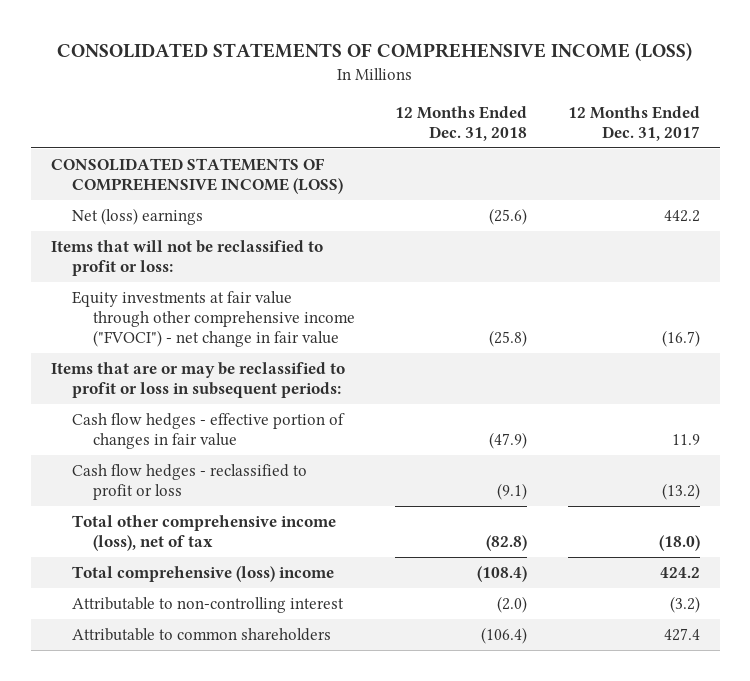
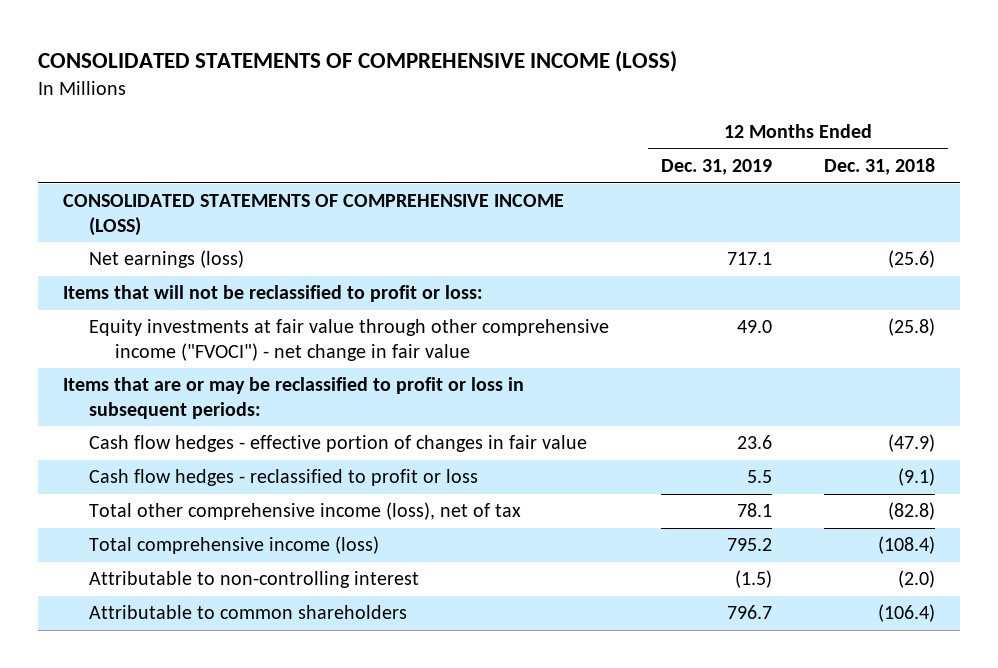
[567,105,700,141] 12 Months Ended Dec. 31, 2017 -> none
none -> [660,159,772,176] Dec. 31, 2019
[71,208,203,226] Net (loss) earnings -> [89,250,245,269] Net earnings (loss)
[71,566,334,583] Total comprehensive (loss) income -> [89,536,380,555] Total comprehensive income (loss)

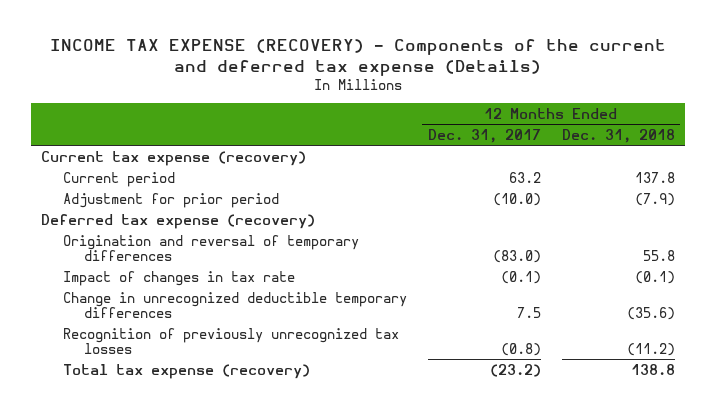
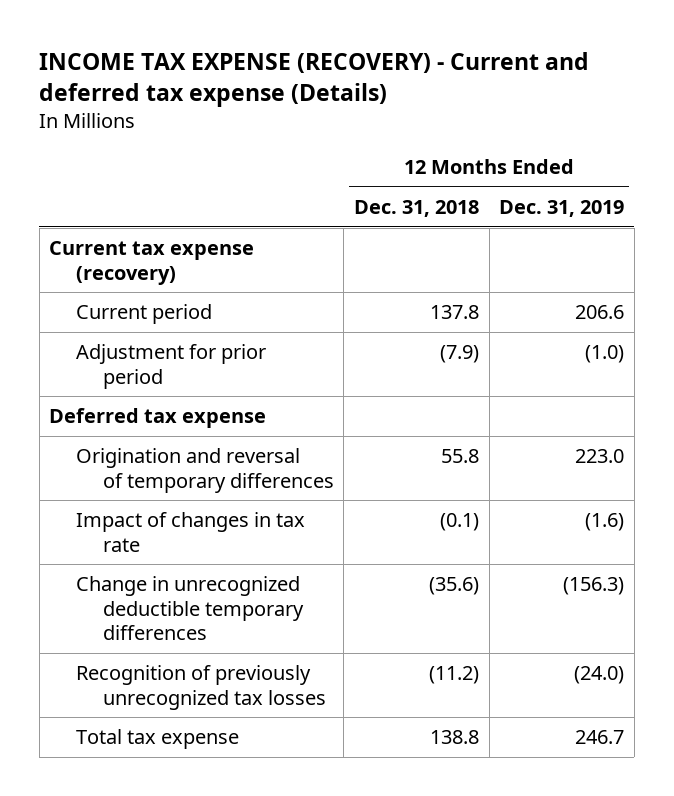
[50,39,667,77] INCOME TAX EXPENSE (RECOVERY) - Components of the current and deferred tax expense (Details) -> [39,52,590,107] INCOME TAX EXPENSE (RECOVERY) - Current and deferred tax expense (Details)
[427,128,541,143] Dec. 31, 2017 -> none
none -> [499,199,625,217] Dec. 31, 2019
[41,213,316,229] Deferred tax expense (recovery) -> [49,407,267,428] Deferred tax expense
[62,363,310,379] Total tax expense (recovery) -> [76,728,240,749] Total tax expense

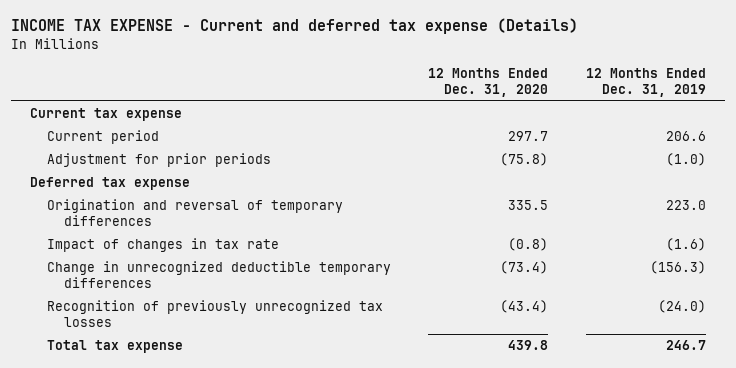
[39,52,590,107] INCOME TAX EXPENSE (RECOVERY) - Current and deferred tax expense (Details) -> [11,18,579,35] INCOME TAX EXPENSE - Current and deferred tax expense (Details)
[354,199,480,217] Dec. 31, 2018 -> none
none -> [428,68,549,98] 12 Months Ended Dec. 31, 2020
[49,240,255,285] Current tax expense (recovery) -> [29,108,182,122] Current tax expense
[76,343,267,389] Adjustment for prior period -> [46,153,271,168] Adjustment for prior periods

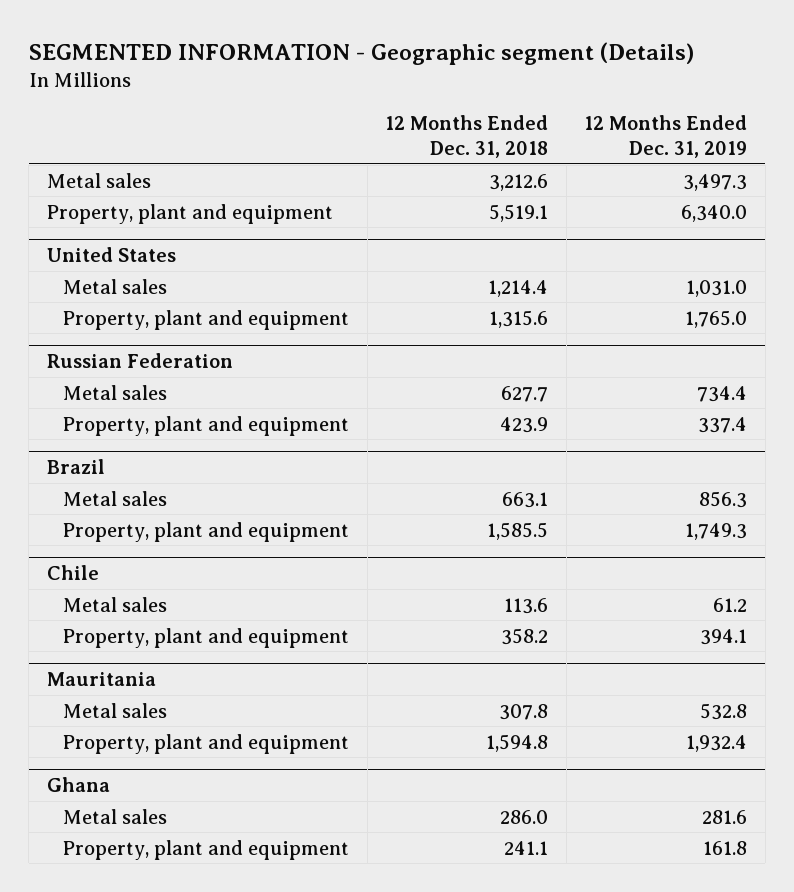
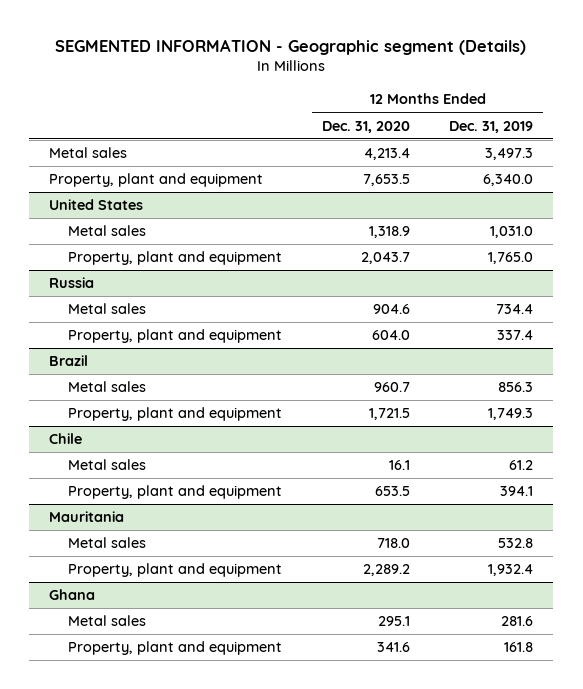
[385,114,549,159] 12 Months Ended Dec. 31, 2018 -> none
none -> [321,120,410,133] Dec. 31, 2020
[46,353,233,369] Russian Federation -> [49,277,95,289] Russia

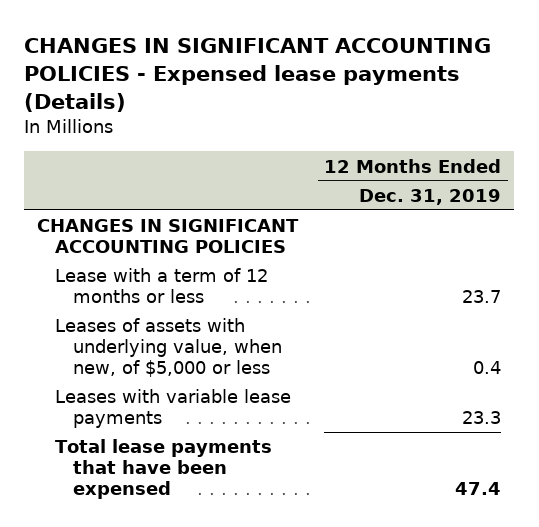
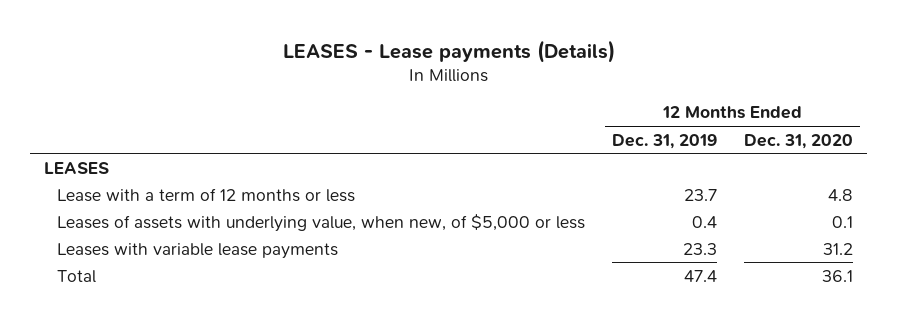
[24,37,492,112] CHANGES IN SIGNIFICANT ACCOUNTING POLICIES - Expensed lease payments (Details) -> [282,39,615,63] LEASES - Lease payments (Details)
none -> [744,133,854,149] Dec. 31, 2020
[37,219,300,254] CHANGES IN SIGNIFICANT ACCOUNTING POLICIES -> none
none -> [43,161,109,174] LEASES
[55,439,273,500] Total lease payments that have been expensed -> [56,269,96,283] Total

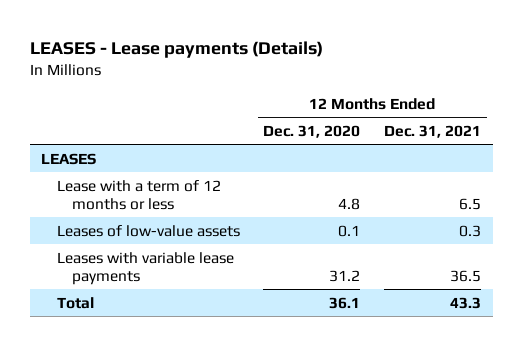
[612,133,718,149] Dec. 31, 2019 -> none
none -> [383,124,481,138] Dec. 31, 2021
[56,213,585,232] Leases of assets with underlying value, when new, of $5,000 or less -> [56,224,240,237] Leases of low-value assets

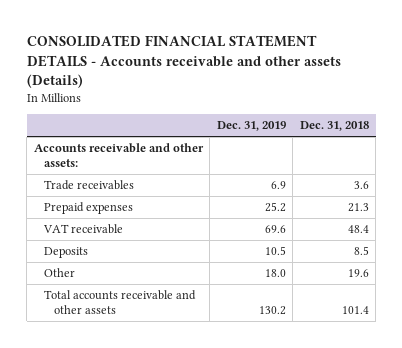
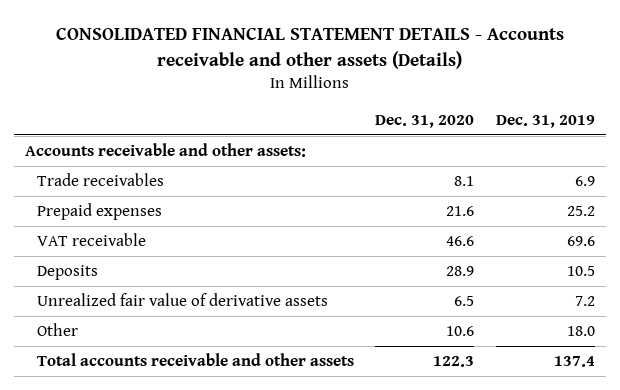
[299,121,369,132] Dec. 31, 2018 -> none
none -> [375,114,475,128] Dec. 31, 2020
none -> [36,293,328,307] Unrealized fair value of derivative assets
[258,305,286,315] 130.2 -> [554,356,596,368] 137.4

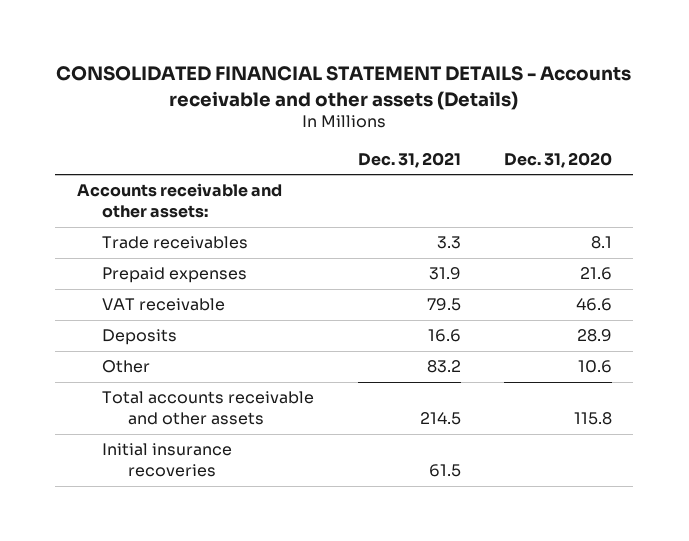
[496,114,596,128] Dec. 31, 2019 -> none
none -> [357,151,461,168] Dec. 31, 2021
[36,293,328,307] Unrealized fair value of derivative assets -> none
[433,356,475,368] 122.3 -> [573,412,612,426] 115.8
none -> [102,443,233,478] Initial insurance recoveries

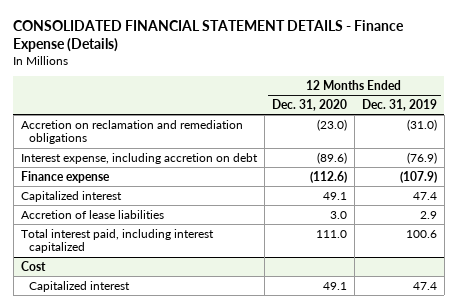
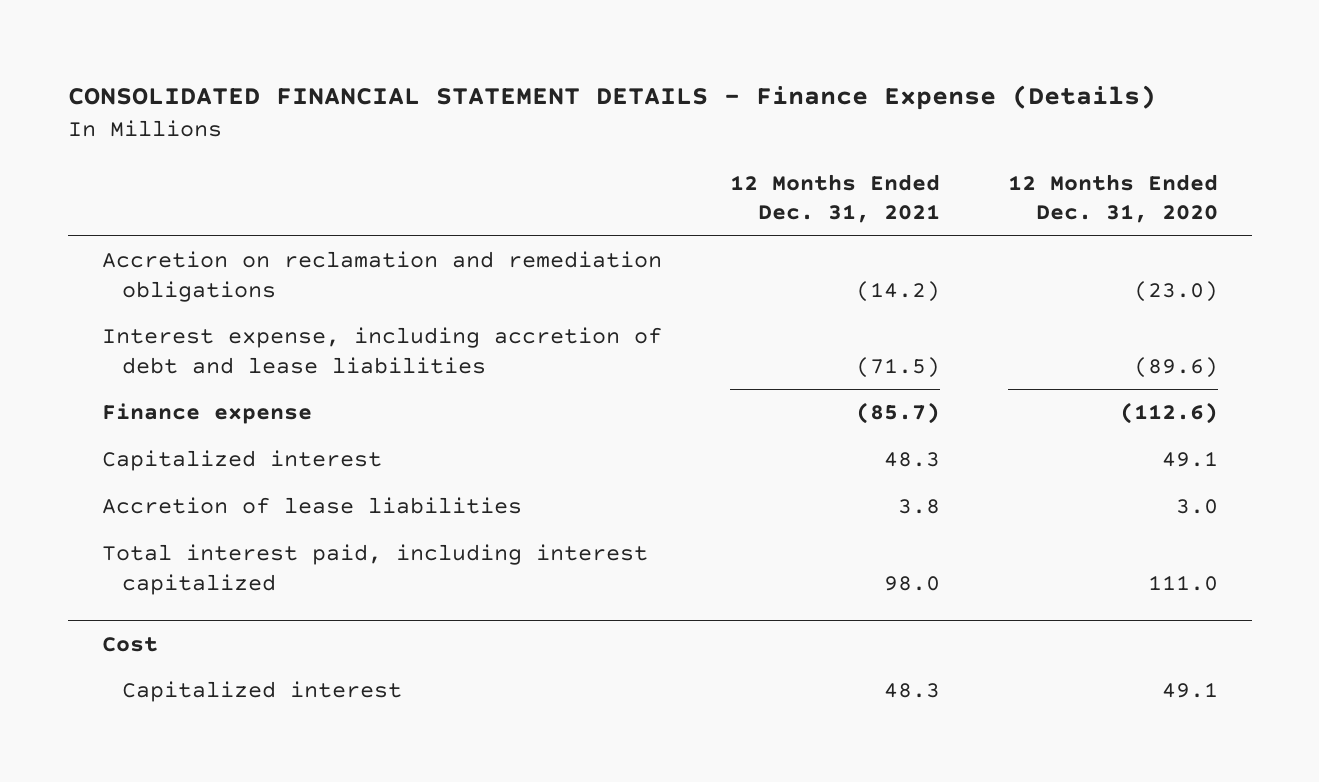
[361,98,437,111] Dec. 31, 2019 -> none
none -> [729,173,940,224] 12 Months Ended Dec. 31, 2021
[20,152,258,164] Interest expense, including accretion on debt -> [101,327,662,374] Interest expense, including accretion of debt and lease liabilities

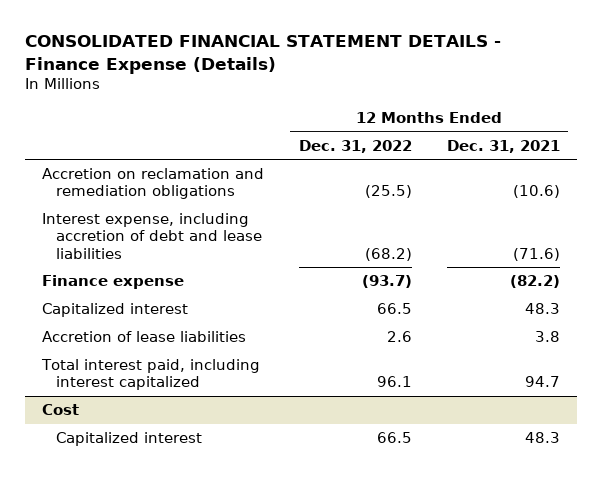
[1007,173,1218,224] 12 Months Ended Dec. 31, 2020 -> none
none -> [298,139,412,153] Dec. 31, 2022
[855,280,940,302] (14.2) -> [512,185,560,199] (10.6)
[855,356,940,378] (71.5) -> [512,247,560,261] (71.6)
[855,402,940,425] (85.7) -> [509,275,560,289] (82.2)
[883,575,940,591] 98.0 -> [524,376,560,388] 94.7

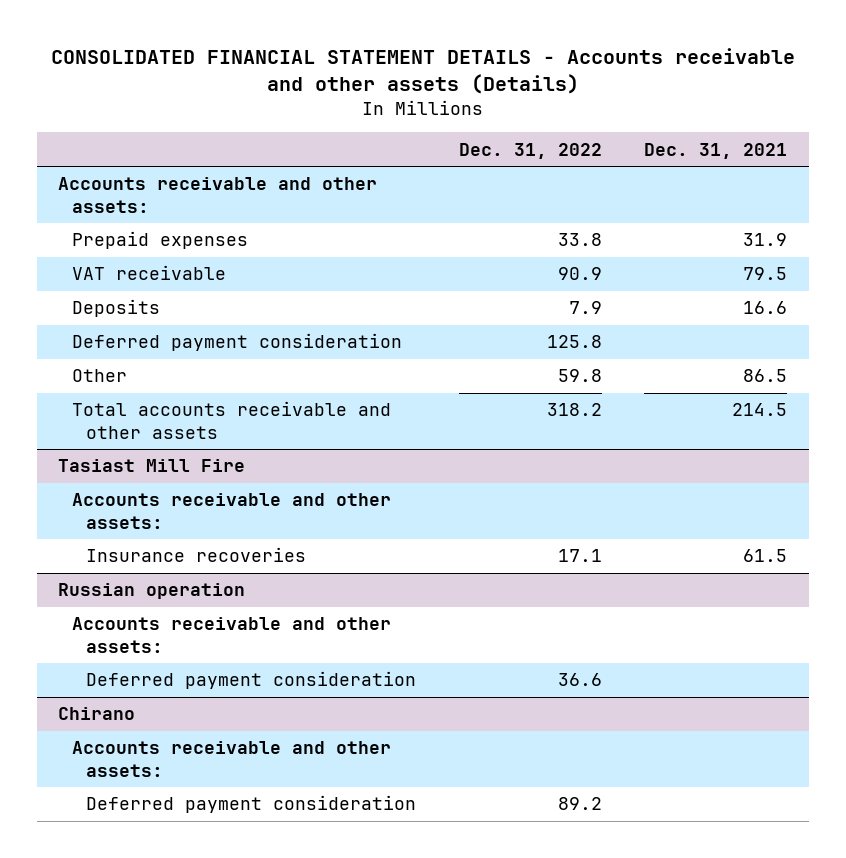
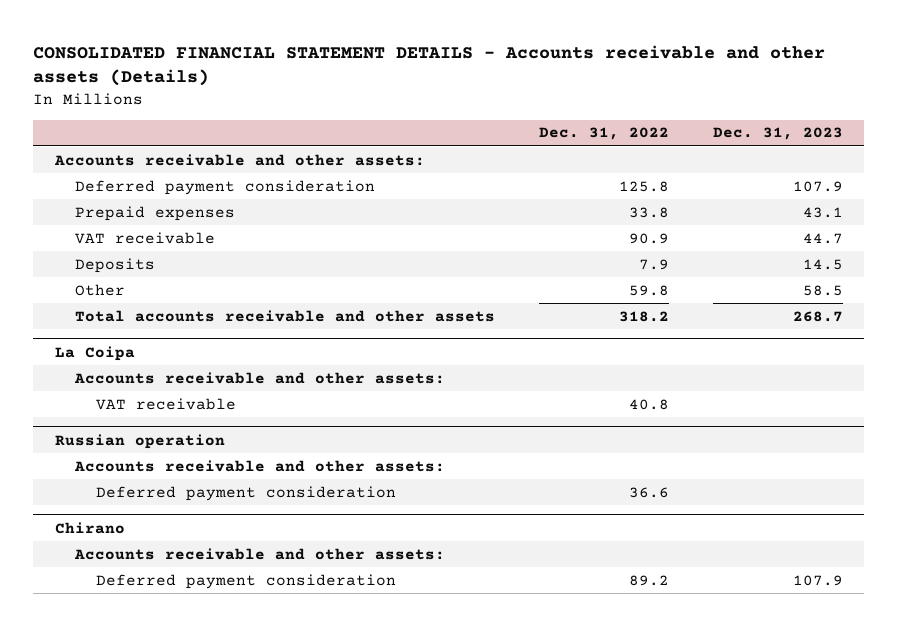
[644,142,788,159] Dec. 31, 2021 -> none
none -> [712,127,843,141] Dec. 31, 2023
[72,333,403,352] Deferred payment consideration -> [75,179,376,195] Deferred payment consideration
[58,459,246,473] Tasiast Mill Fire -> none
none -> [54,345,135,361] La Coipa
[86,547,307,563] Insurance recoveries -> none
none -> [96,397,237,410] VAT receivable

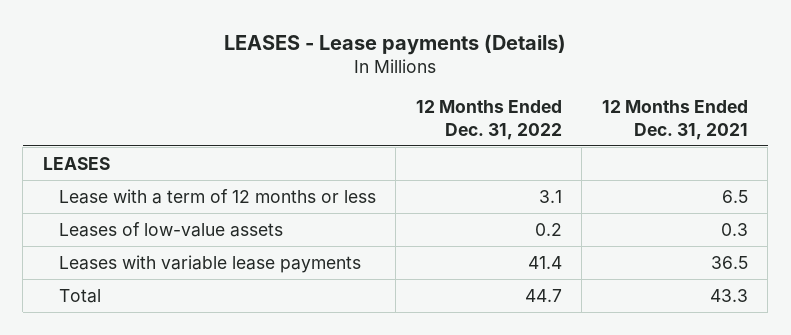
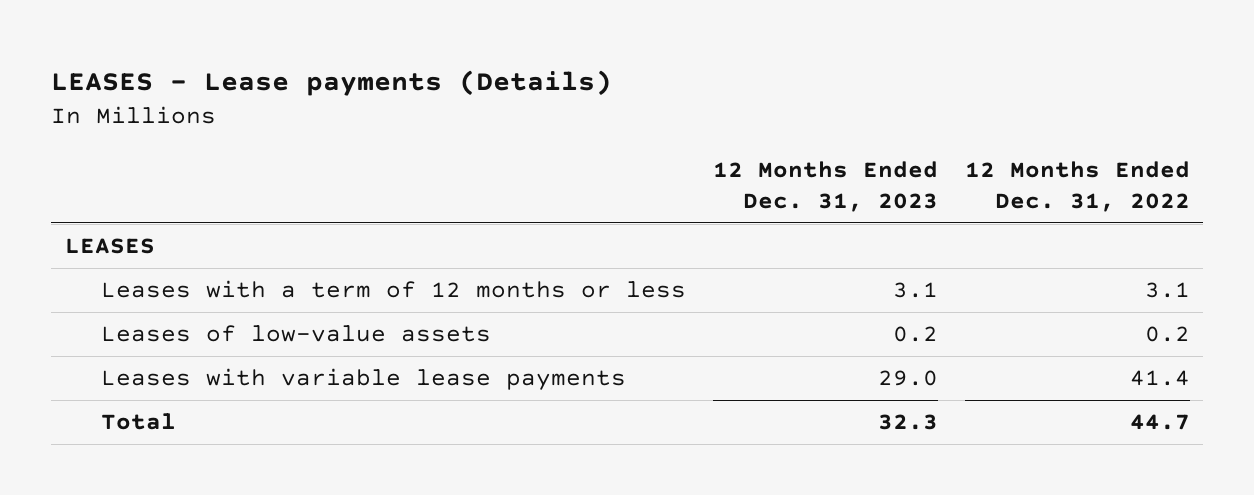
[601,100,748,140] 12 Months Ended Dec. 31, 2021 -> none
none -> [712,160,938,213] 12 Months Ended Dec. 31, 2023
[58,188,376,204] Lease with a term of 12 months or less -> [101,280,687,299] Leases with a term of 12 months or less

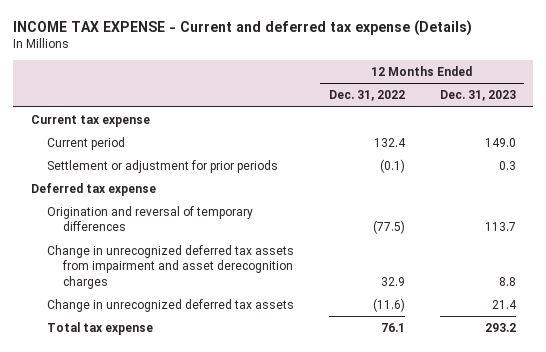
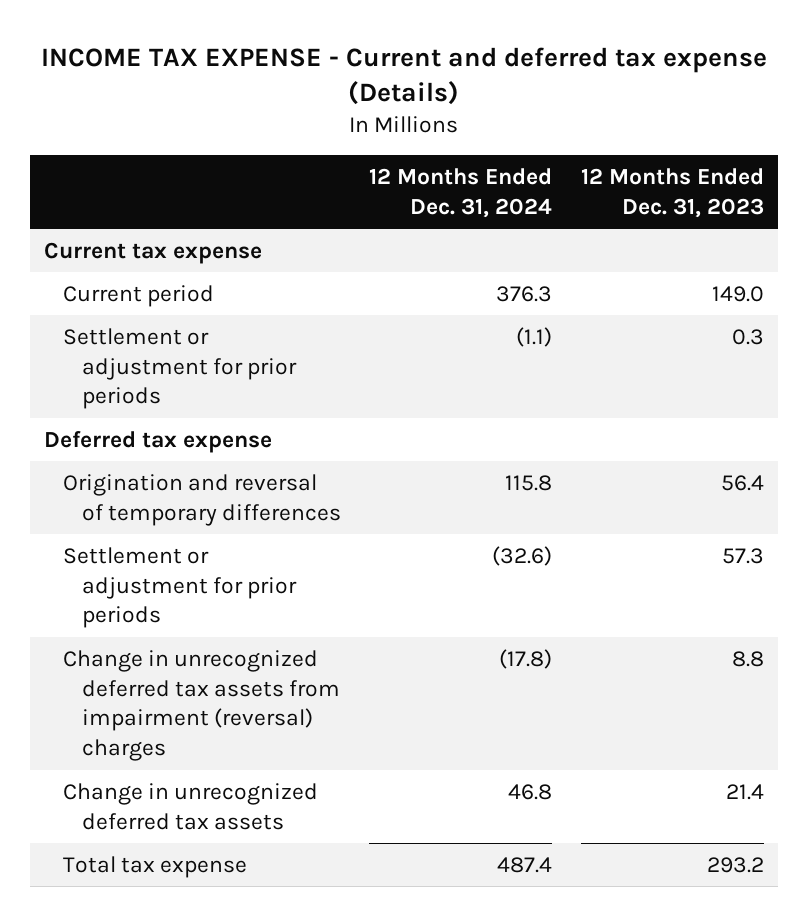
[328,90,405,102] Dec. 31, 2022 -> none
none -> [369,168,553,219] 12 Months Ended Dec. 31, 2024
[484,222,516,232] 113.7 -> [721,474,765,491] 56.4
none -> [62,546,297,629] Settlement or adjustment for prior periods
[46,244,294,289] Change in unrecognized deferred tax assets from impairment and asset derecognition charges -> [62,649,340,762] Change in unrecognized deferred tax assets from impairment (reversal) charges

